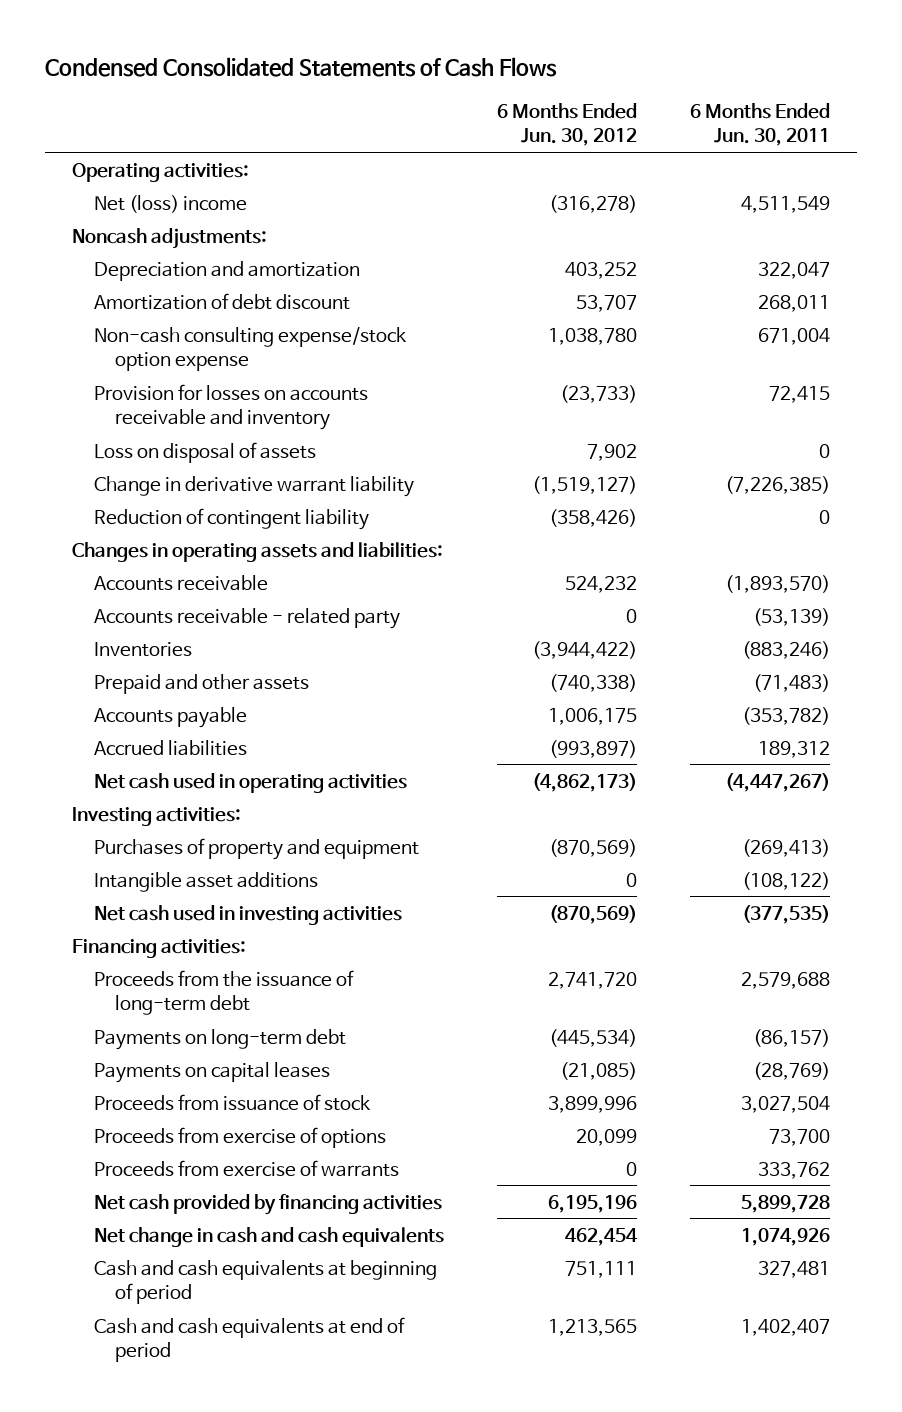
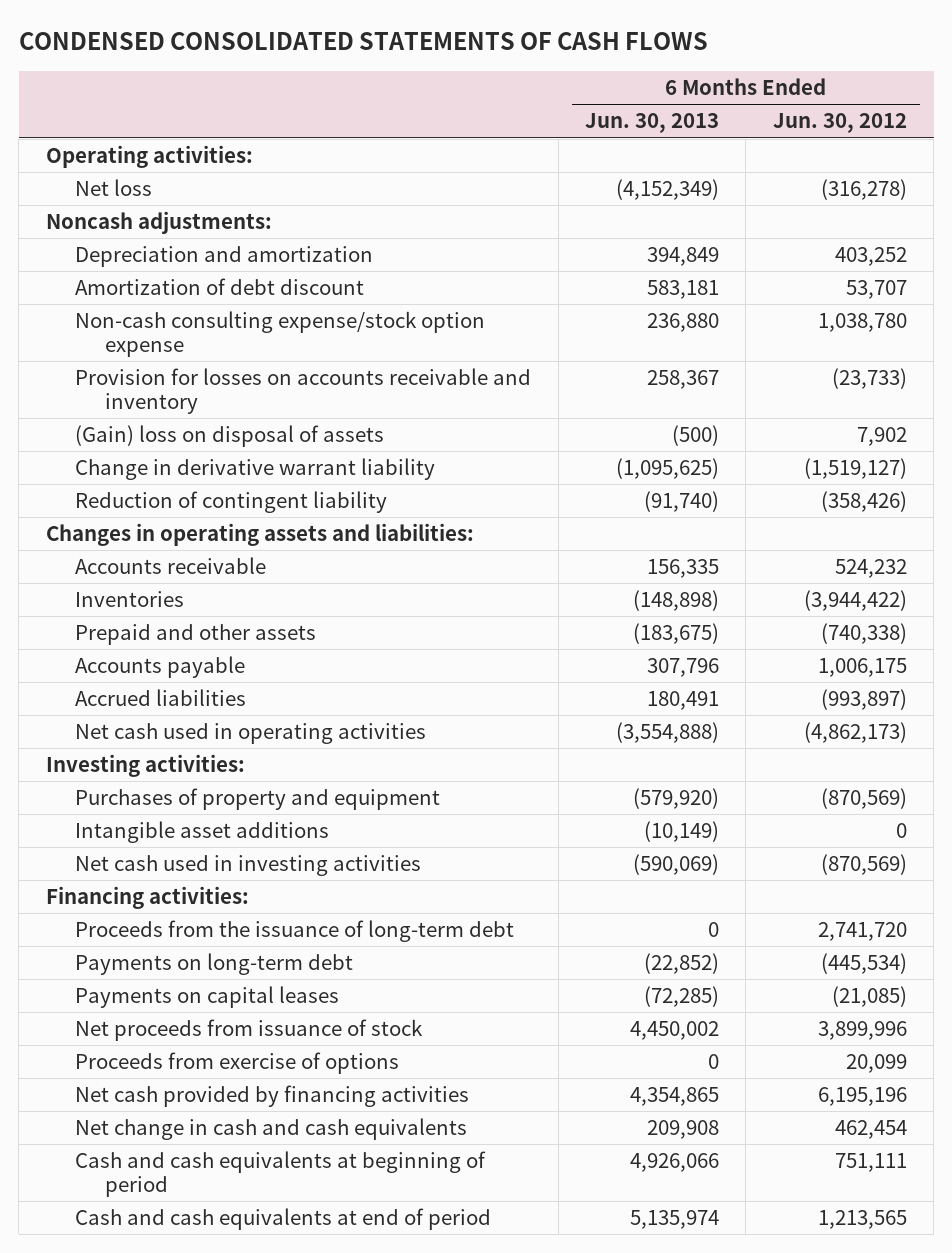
[45,56,558,77] Condensed Consolidated Statements of Cash Flows -> [18,32,708,51] CONDENSED CONSOLIDATED STATEMENTS OF CASH FLOWS
[690,102,831,147] 6 Months Ended Jun. 30, 2011 -> none
none -> [585,113,720,134] Jun. 30, 2013
[93,194,247,213] Net (loss) income -> [75,179,153,197] Net loss
[93,441,316,463] Loss on disposal of assets -> [75,425,385,448] (Gain) loss on disposal of assets
[93,607,400,629] Accounts receivable - related party -> none
[93,1093,371,1111] Proceeds from issuance of stock -> [75,1019,424,1042] Net proceeds from issuance of stock
[93,1159,399,1177] Proceeds from exercise of warrants -> none

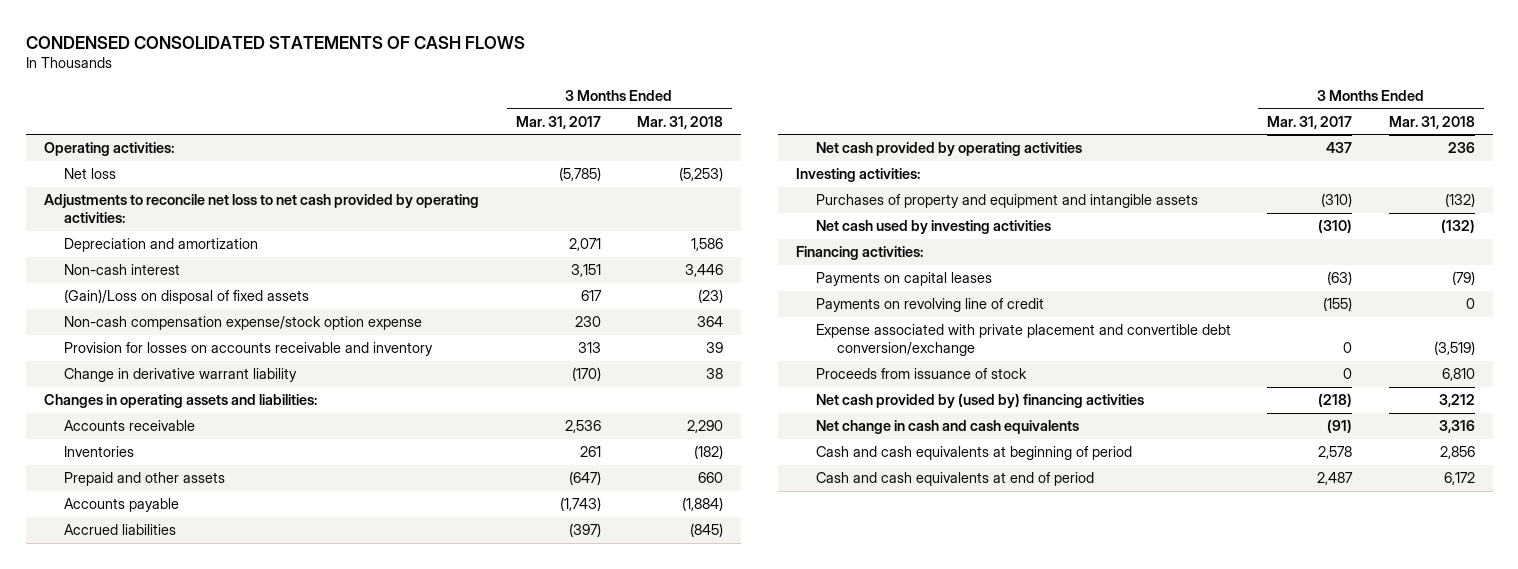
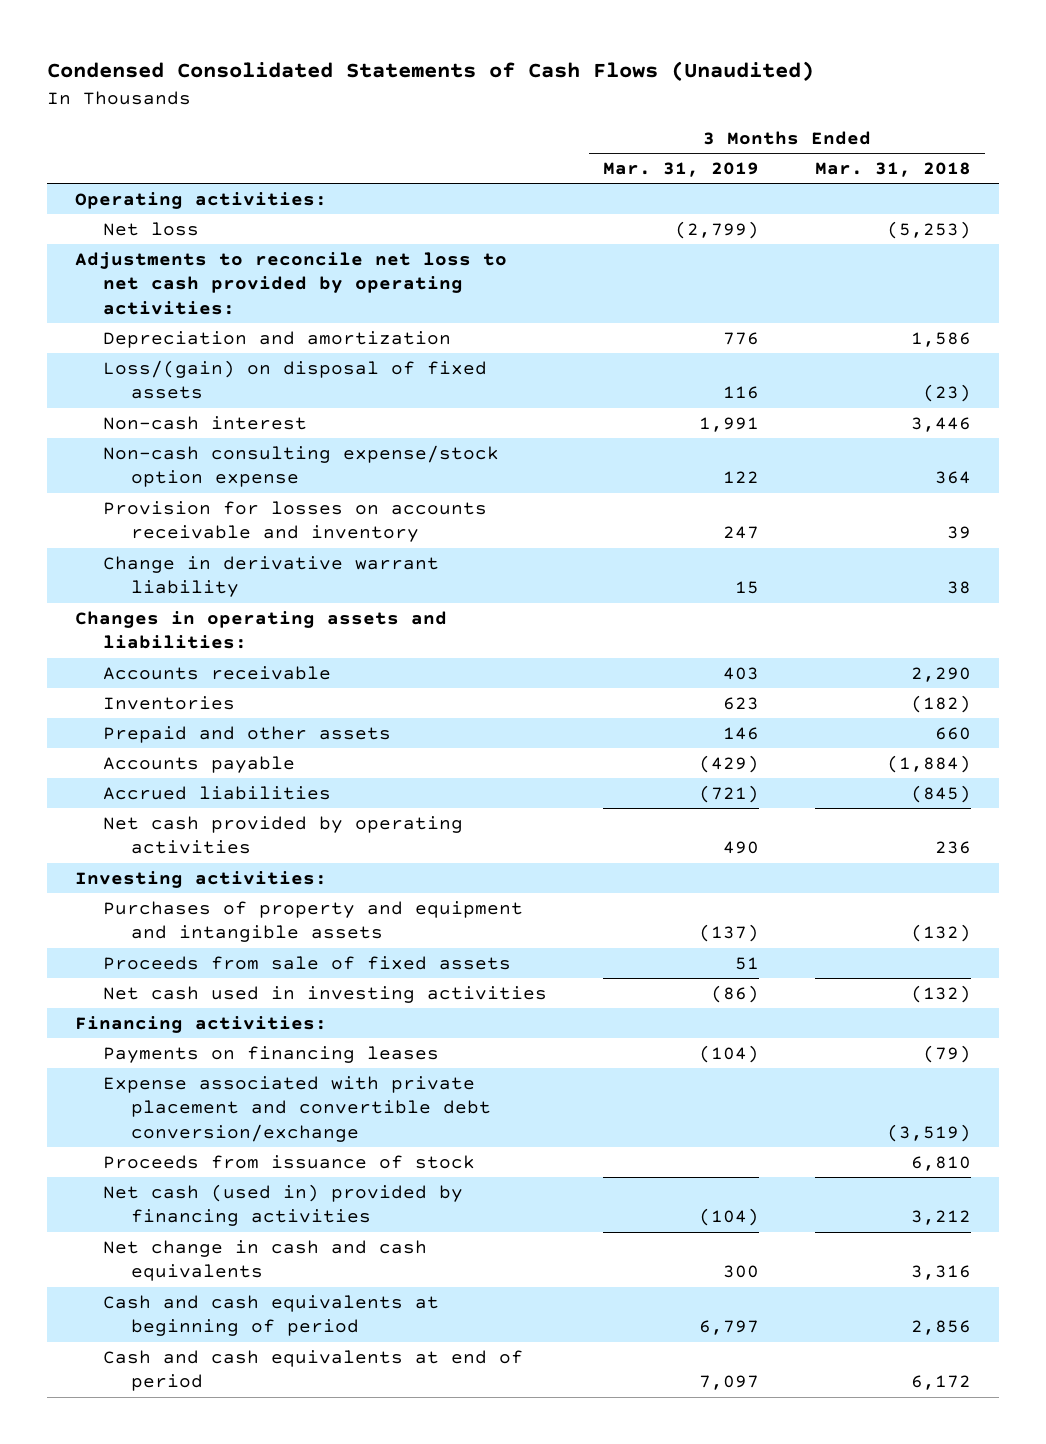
[25,35,525,49] CONDENSED CONSOLIDATED STATEMENTS OF CASH FLOWS -> [47,61,815,82] Condensed Consolidated Statements of Cash Flows (Unaudited)
[515,115,601,129] Mar. 31, 2017 -> none
none -> [603,162,760,178] Mar. 31, 2019
none -> [103,359,488,400] Loss/(gain) on disposal of fixed assets
[64,289,310,305] (Gain)/Loss on disposal of fixed assets -> none
[64,316,423,331] Non-cash compensation expense/stock option expense -> [103,444,500,488] Non-cash consulting expense/stock option expense
none -> [103,955,512,970] Proceeds from sale of fixed assets
[816,220,1052,235] Net cash used by investing activities -> [103,985,548,1003] Net cash used in investing activities
[816,298,1045,313] Payments on revolving line of credit -> none
[816,272,993,287] Payments on capital leases -> [103,1045,440,1063] Payments on financing leases
[816,393,1145,409] Net cash provided by (used by) financing activities -> [103,1183,464,1227] Net cash (used in) provided by financing activities

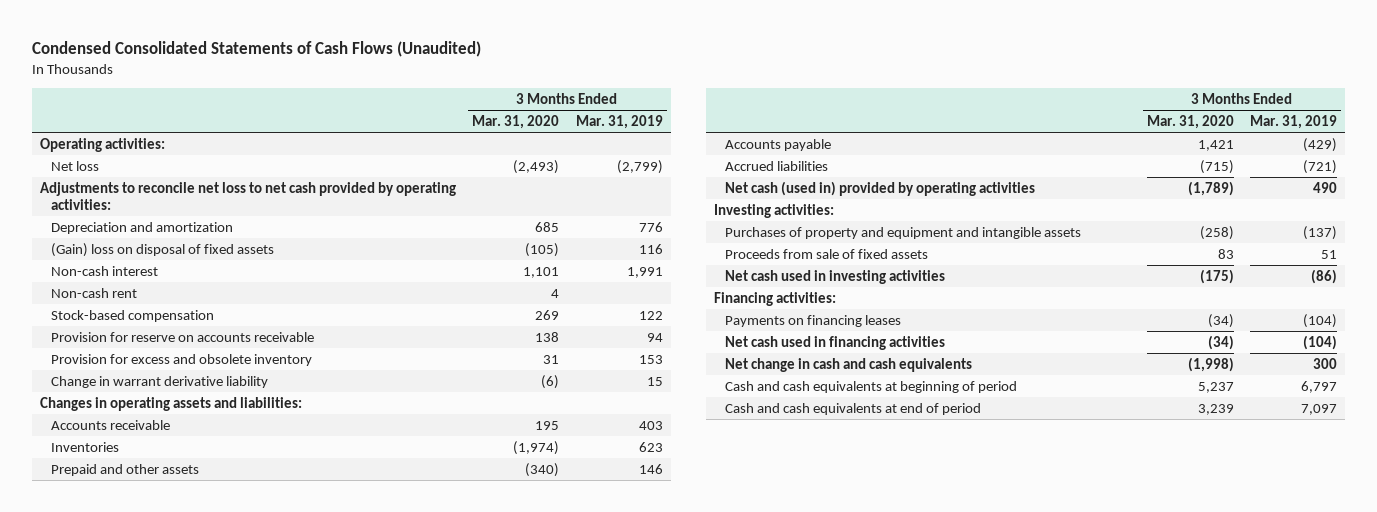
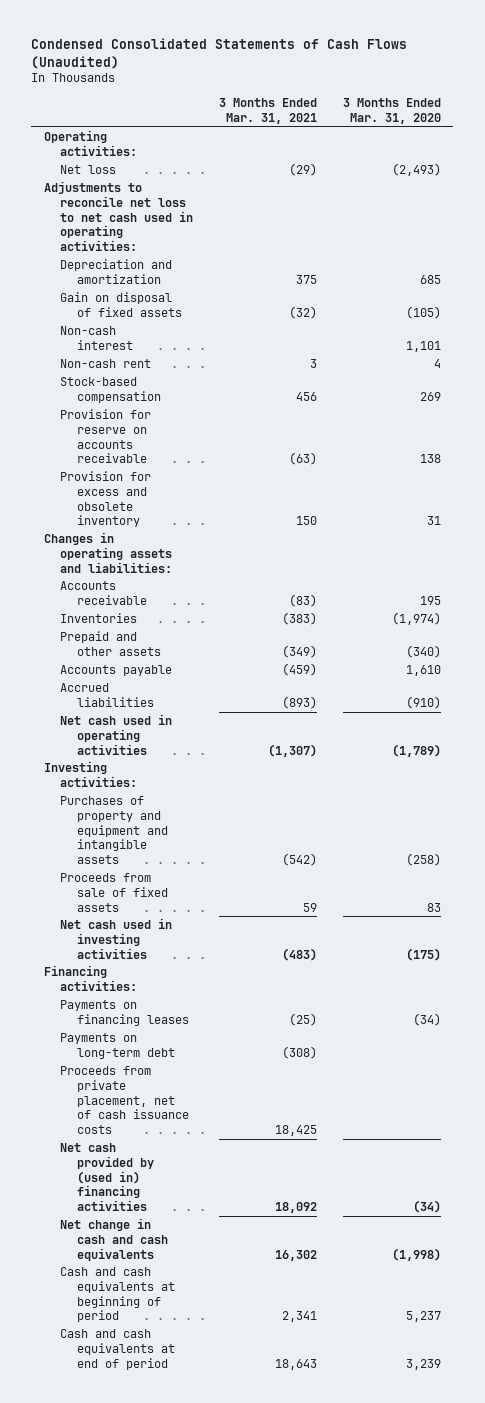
[575,114,663,129] Mar. 31, 2019 -> none
none -> [219,98,318,124] 3 Months Ended Mar. 31, 2021
[40,181,457,210] Adjustments to reconcile net loss to net cash provided by operating activities: -> [44,181,194,251] Adjustments to reconcile net loss to net cash used in operating activities:
[50,242,274,257] (Gain) loss on disposal of fixed assets -> [60,292,182,317] Gain on disposal of fixed assets
[50,375,268,388] Change in warrant derivative liability -> none
[1197,139,1234,151] 1,421 -> [405,665,441,677] 1,610
[1199,159,1234,174] (715) -> [405,695,441,709] (910)
[725,180,1036,196] Net cash (used in) provided by operating activities -> [60,714,173,755] Net cash used in operating activities
none -> [60,1033,175,1059] Payments on long-term debt
none -> [60,1066,189,1134] Proceeds from private placement, net of cash issuance costs
[725,335,946,350] Net cash used in financing activities -> [60,1143,154,1211] Net cash provided by (used in) financing activities

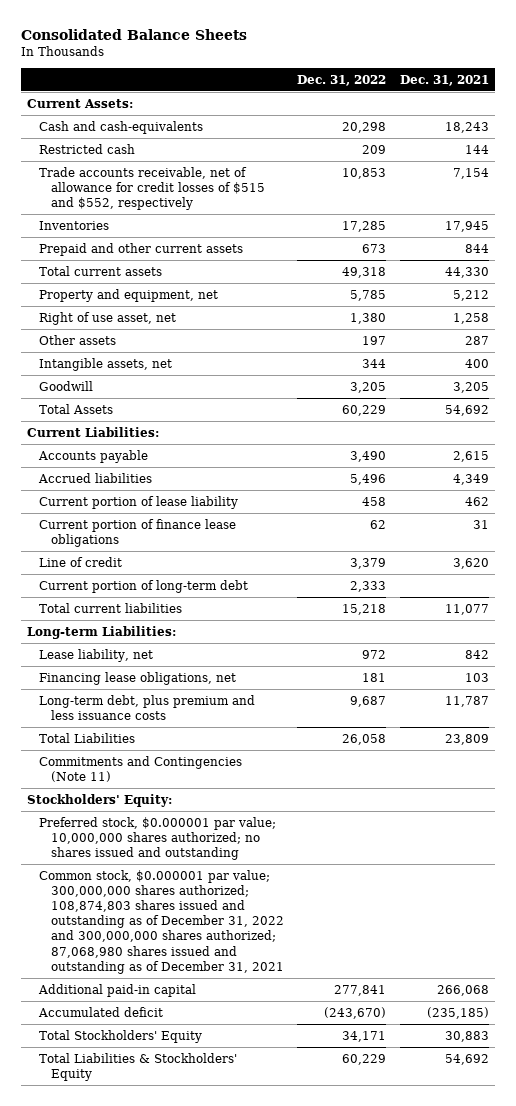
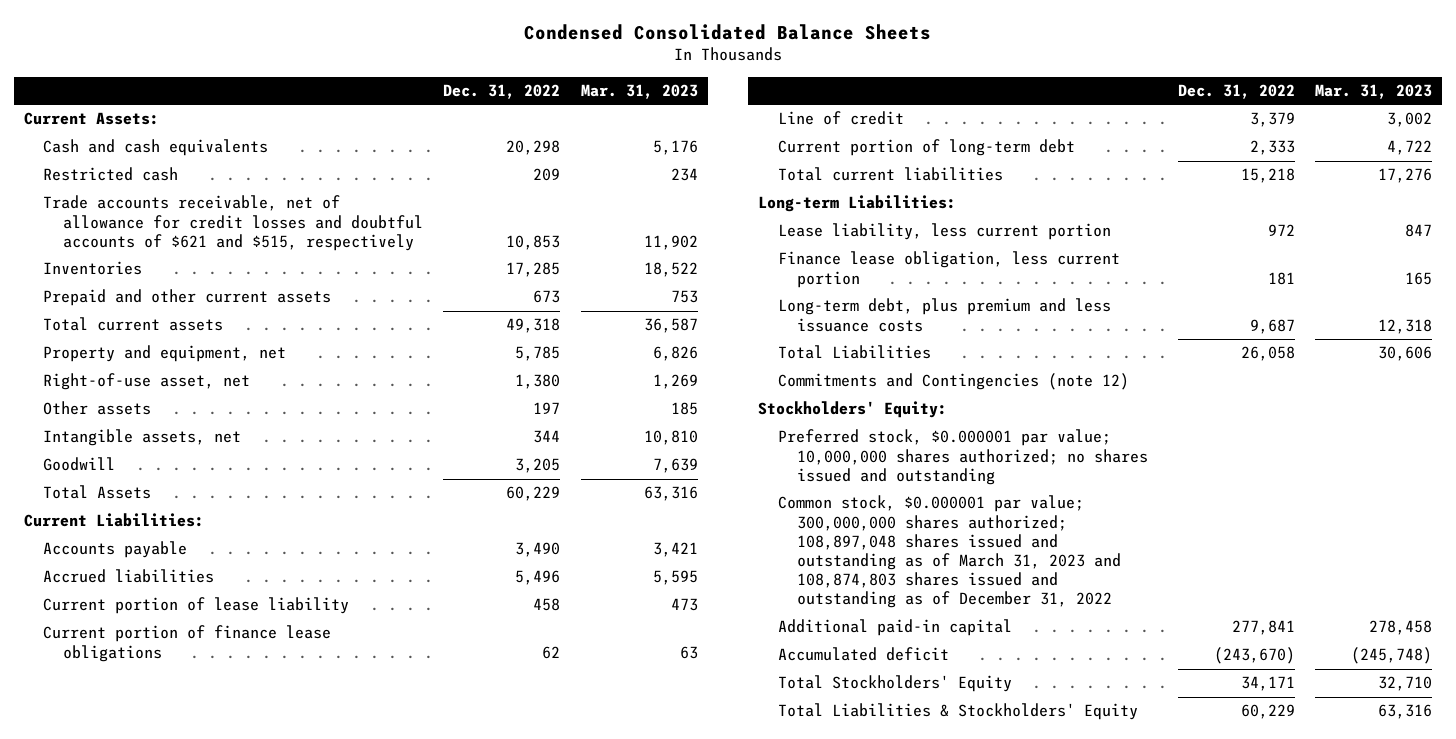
[20,28,247,40] Consolidated Balance Sheets -> [524,23,932,40] Condensed Consolidated Balance Sheets
[399,75,489,87] Dec. 31, 2021 -> none
none -> [580,83,698,99] Mar. 31, 2023
[39,120,204,134] Cash and cash-equivalents -> [43,139,269,157] Cash and cash equivalents
[39,166,266,211] Trade accounts receivable, net of allowance for credit losses of $515 and $552, respectively -> [43,195,423,251] Trade accounts receivable, net of allowance for credit losses and doubtful accounts of $621 and $515, respectively
[39,311,177,325] Right of use asset, net -> [43,373,251,391] Right-of-use asset, net
[39,648,154,662] Lease liability, net -> [777,223,1111,241] Lease liability, less current portion
[39,671,237,685] Financing lease obligations, net -> [777,251,1120,288] Finance lease obligation, less current portion
[39,755,243,782] Commitments and Contingencies (Note 11) -> [777,373,1129,391] Commitments and Contingencies (note 12)
[39,869,285,974] Common stock, $0.000001 par value; 300,000,000 shares authorized; 108,874,803 shares issued and outstanding as of December 31, 2022 and 300,000,000 shares authorized; 87,068,980 shares issued and outstanding as of December 31, 2021 -> [777,495,1122,609] Common stock, $0.000001 par value; 300,000,000 shares authorized; 108,897,048 shares issued and outstanding as of March 31, 2023 and 108,874,803 shares issued and outstanding as of December 31, 2022

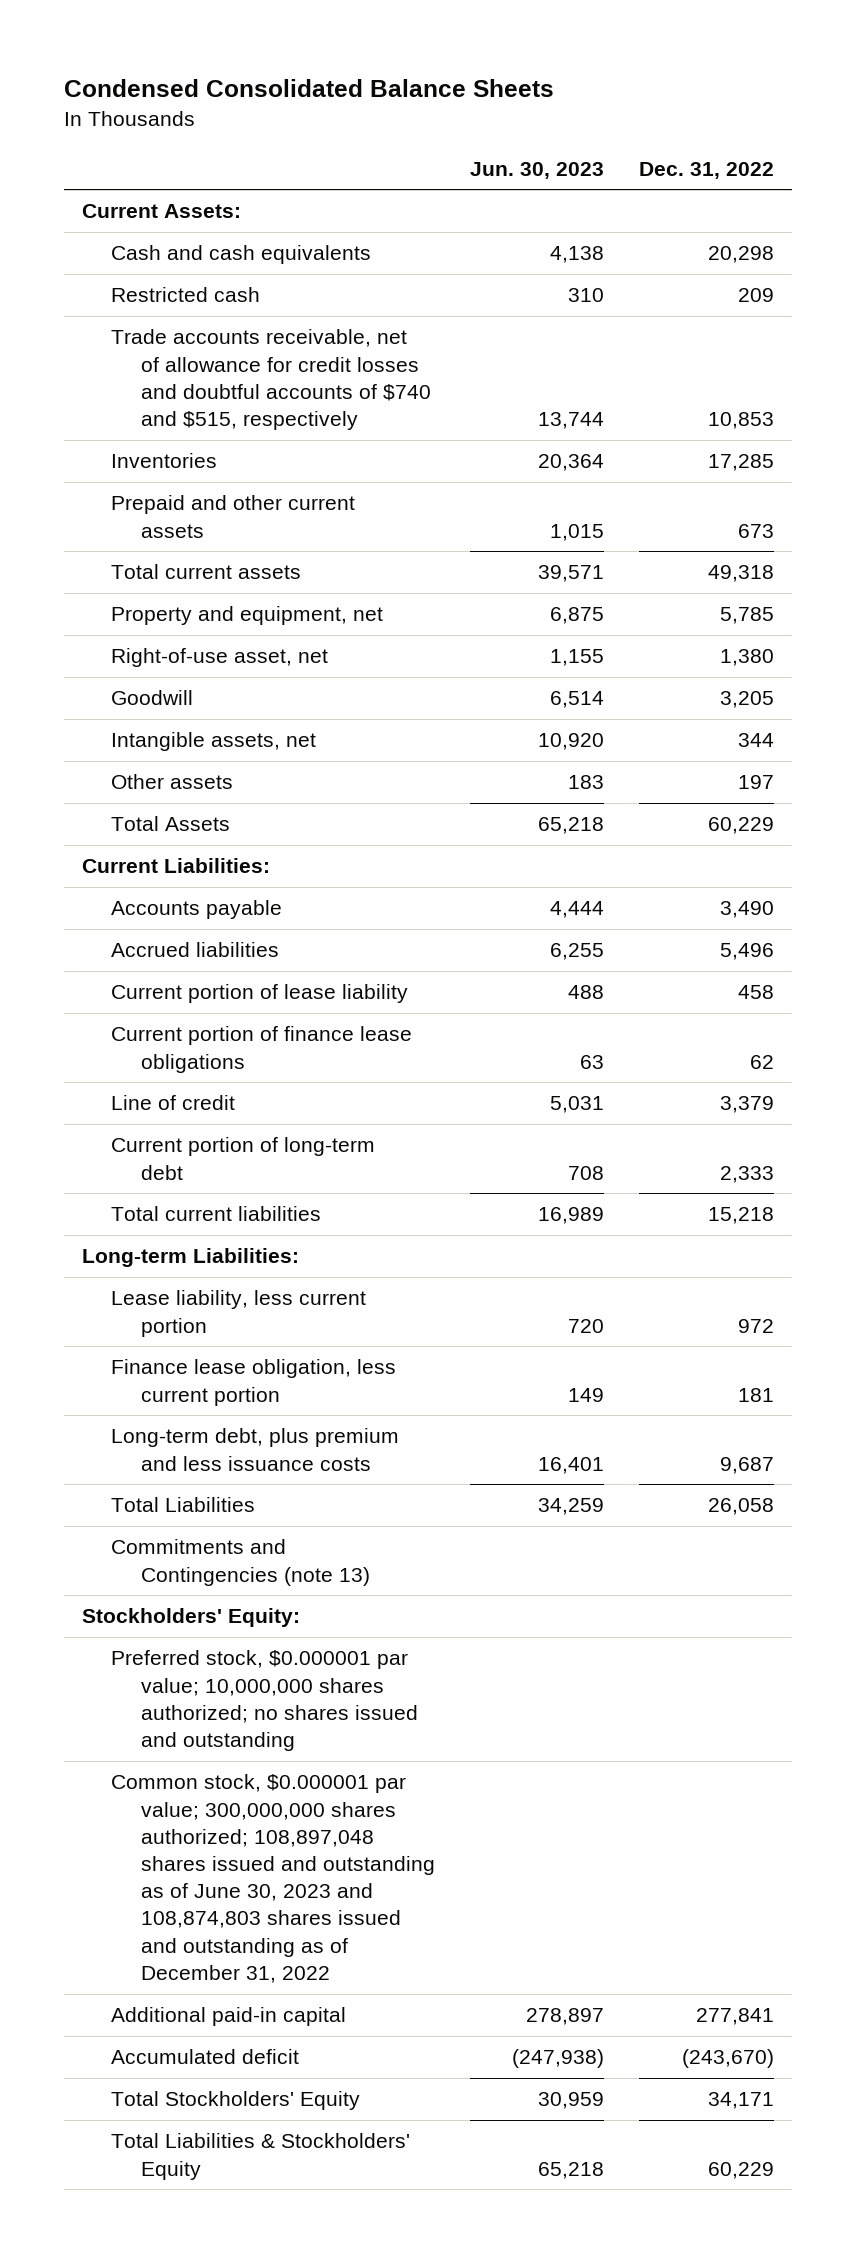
[580,83,698,99] Mar. 31, 2023 -> none
none -> [470,161,605,179] Jun. 30, 2023
[43,195,423,251] Trade accounts receivable, net of allowance for credit losses and doubtful accounts of $621 and $515, respectively -> [111,329,432,431] Trade accounts receivable, net of allowance for credit losses and doubtful accounts of $740 and $515, respectively
[43,429,242,447] Intangible assets, net -> [111,732,317,752] Intangible assets, net
[43,401,152,416] Other assets -> [111,774,234,790] Other assets
[777,373,1129,391] Commitments and Contingencies (note 12) -> [111,1539,371,1586] Commitments and Contingencies (note 13)
[777,495,1122,609] Common stock, $0.000001 par value; 300,000,000 shares authorized; 108,897,048 shares issued and outstanding as of March 31, 2023 and 108,874,803 shares issued and outstanding as of December 31, 2022 -> [111,1774,436,1983] Common stock, $0.000001 par value; 300,000,000 shares authorized; 108,897,048 shares issued and outstanding as of June 30, 2023 and 108,874,803 shares issued and outstanding as of December 31, 2022

